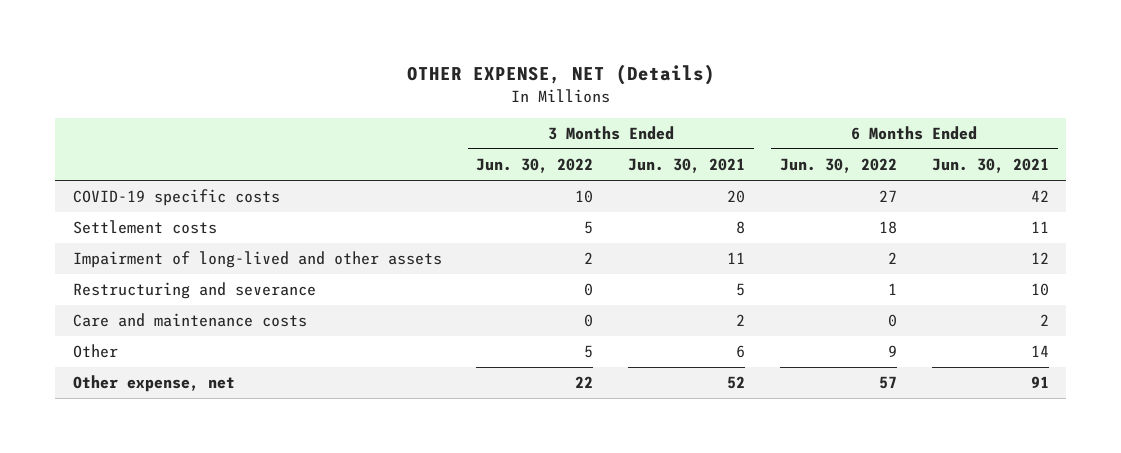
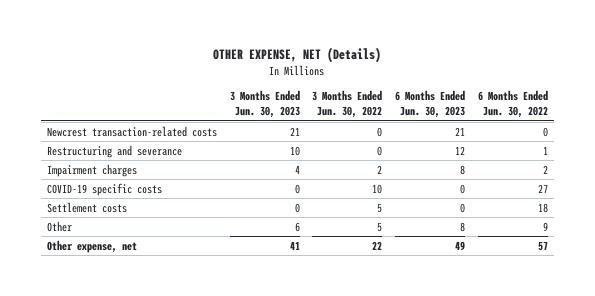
[628,158,746,174] Jun. 30, 2021 -> none
[931,158,1049,174] Jun. 30, 2021 -> none
none -> [229,90,300,119] 3 Months Ended Jun. 30, 2023
none -> [395,90,466,119] 6 Months Ended Jun. 30, 2023
none -> [47,125,218,137] Newcrest transaction-related costs
[72,282,316,300] Restructuring and severance -> [47,144,183,158] Restructuring and severance
none -> [47,163,138,177] Impairment charges
[72,251,442,269] Impairment of long-lived and other assets -> none
[72,313,307,328] Care and maintenance costs -> none

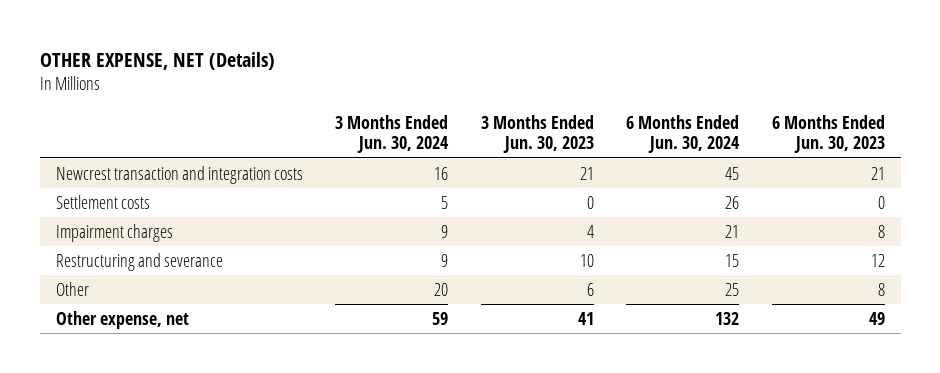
[312,90,383,119] 3 Months Ended Jun. 30, 2022 -> none
[477,90,548,119] 6 Months Ended Jun. 30, 2022 -> none
none -> [335,114,450,154] 3 Months Ended Jun. 30, 2024
none -> [626,114,741,154] 6 Months Ended Jun. 30, 2024
[47,182,163,196] COVID-19 specific costs -> none
[47,125,218,137] Newcrest transaction-related costs -> [55,165,303,184] Newcrest transaction and integration costs
[47,163,138,177] Impairment charges -> [55,223,173,242] Impairment charges
[47,144,183,158] Restructuring and severance -> [55,252,223,271] Restructuring and severance

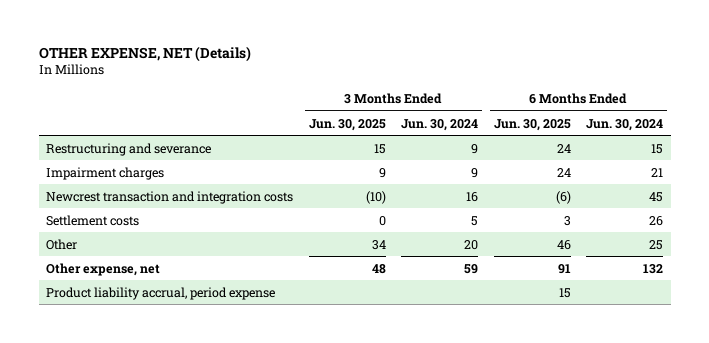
[480,114,594,154] 3 Months Ended Jun. 30, 2023 -> none
[771,114,885,154] 6 Months Ended Jun. 30, 2023 -> none
none -> [308,118,386,131] Jun. 30, 2025
none -> [493,118,571,131] Jun. 30, 2025
[55,252,223,271] Restructuring and severance -> [46,142,212,156] Restructuring and severance
[55,223,173,242] Impairment charges -> [46,166,165,180] Impairment charges
none -> [46,286,276,300] Product liability accrual, period expense

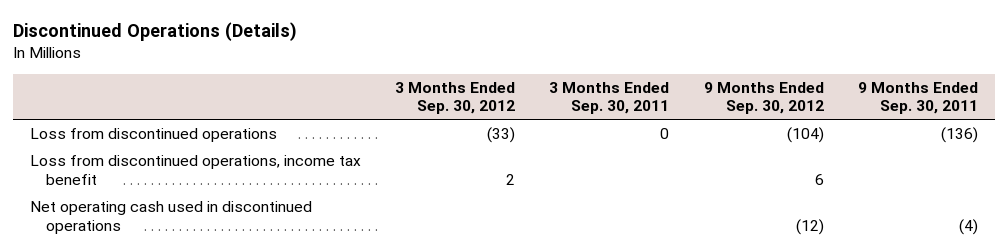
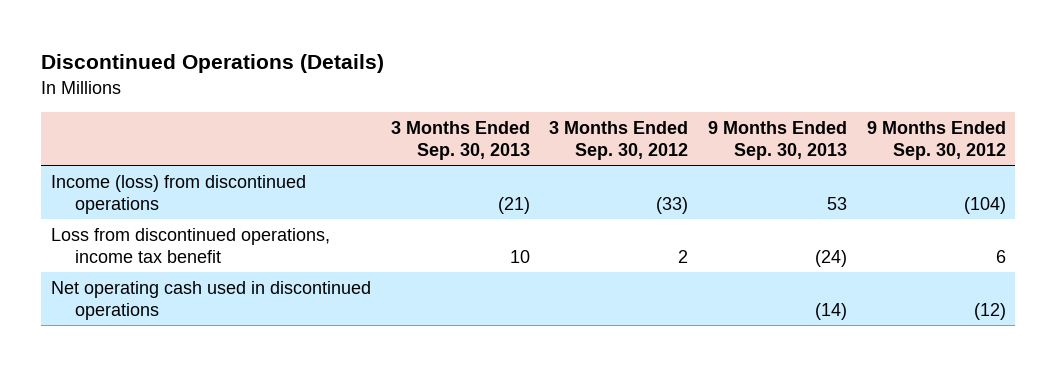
[549,81,670,115] 3 Months Ended Sep. 30, 2011 -> none
[857,81,978,115] 9 Months Ended Sep. 30, 2011 -> none
none -> [390,120,530,160] 3 Months Ended Sep. 30, 2013
none -> [707,120,847,160] 9 Months Ended Sep. 30, 2013
[30,127,278,142] Loss from discontinued operations -> [51,174,307,214] Income (loss) from discontinued operations

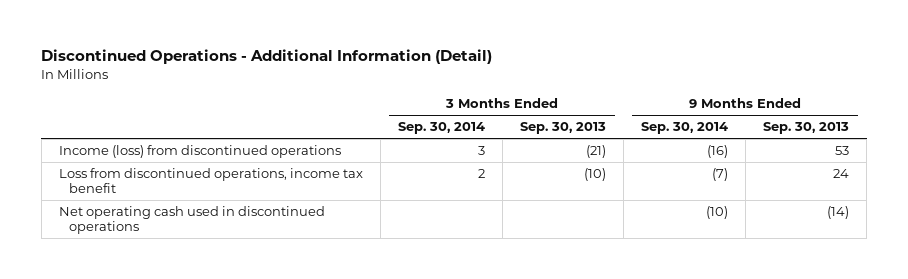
[41,54,385,74] Discontinued Operations (Details) -> [41,49,493,65] Discontinued Operations - Additional Information (Detail)
[549,120,689,160] 3 Months Ended Sep. 30, 2012 -> none
[866,120,1006,160] 9 Months Ended Sep. 30, 2012 -> none
none -> [397,122,485,135] Sep. 30, 2014
none -> [641,122,729,135] Sep. 30, 2014
[509,249,530,263] 10 -> [584,168,607,182] (10)
[814,249,847,267] (24) -> [833,169,850,179] 24

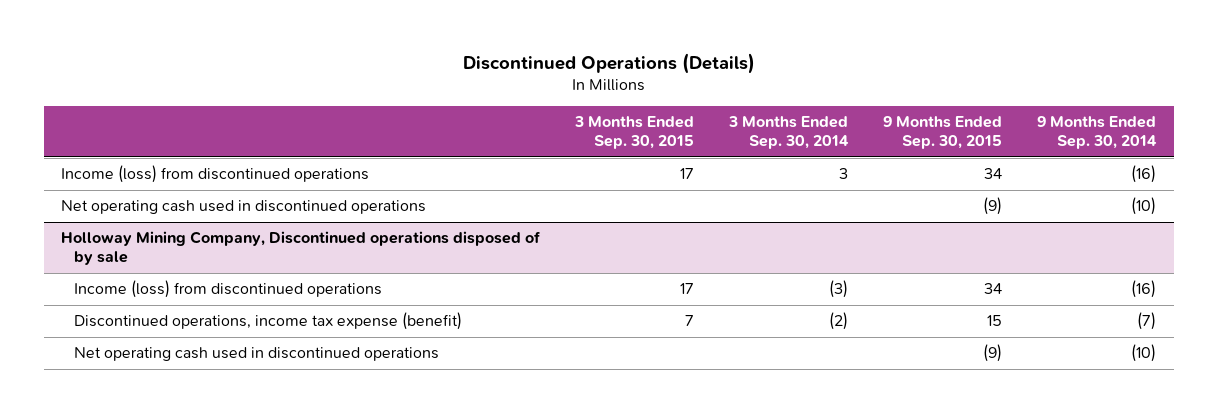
[41,49,493,65] Discontinued Operations - Additional Information (Detail) -> [462,52,755,74] Discontinued Operations (Details)
[520,122,607,135] Sep. 30, 2013 -> none
[763,122,850,135] Sep. 30, 2013 -> none
none -> [574,116,695,150] 3 Months Ended Sep. 30, 2015
none -> [883,116,1003,150] 9 Months Ended Sep. 30, 2015
[58,168,363,194] Loss from discontinued operations, income tax benefit -> none
none -> [61,231,542,266] Holloway Mining Company, Discontinued operations disposed of by sale
none -> [74,280,383,299] Income (loss) from discontinued operations
none -> [74,312,463,331] Discontinued operations, income tax expense (benefit)
none -> [74,347,440,362] Net operating cash used in discontinued operations

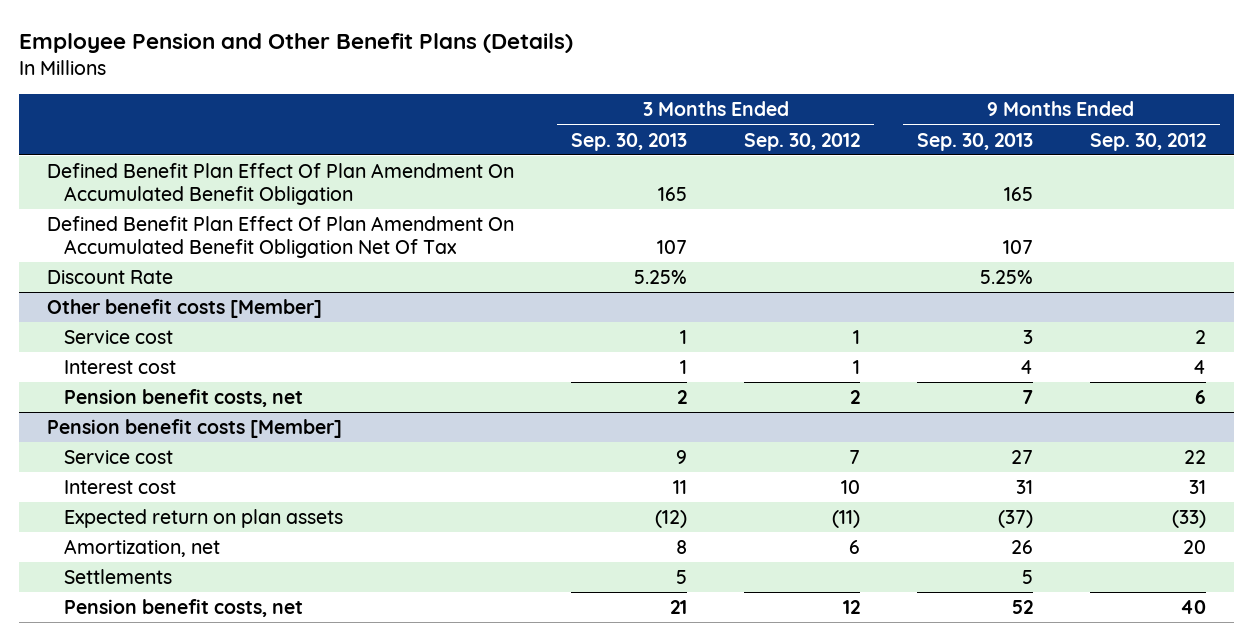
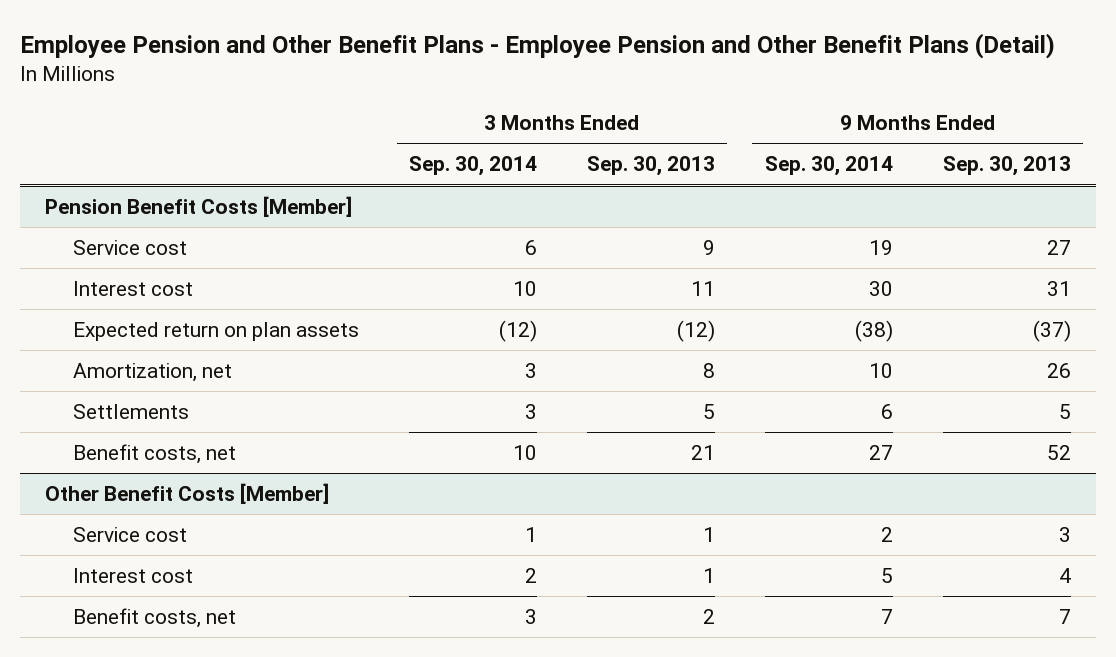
[18,32,573,53] Employee Pension and Other Benefit Plans (Details) -> [20,32,1056,59] Employee Pension and Other Benefit Plans - Employee Pension and Other Benefit Plans (Detail)
[743,132,860,151] Sep. 30, 2012 -> none
[1089,132,1206,151] Sep. 30, 2012 -> none
none -> [409,156,538,177] Sep. 30, 2014
none -> [764,156,893,177] Sep. 30, 2014
[47,163,515,206] Defined Benefit Plan Effect Of Plan Amendment On Accumulated Benefit Obligation -> none
[47,216,515,259] Defined Benefit Plan Effect Of Plan Amendment On Accumulated Benefit Obligation Net Of Tax -> none
[47,270,174,285] Discount Rate -> none
[47,299,323,319] Other benefit costs [Member] -> none
[63,330,173,345] Service cost -> none
[63,360,176,375] Interest cost -> none
[63,389,303,408] Pension benefit costs, net -> none
[47,419,343,439] Pension benefit costs [Member] -> [45,196,353,218] Pension Benefit Costs [Member]
[63,599,303,618] Pension benefit costs, net -> [73,444,237,465] Benefit costs, net
none -> [45,483,330,505] Other Benefit Costs [Member]
none -> [73,527,188,543] Service cost
none -> [73,568,194,584] Interest cost
none -> [73,608,237,629] Benefit costs, net

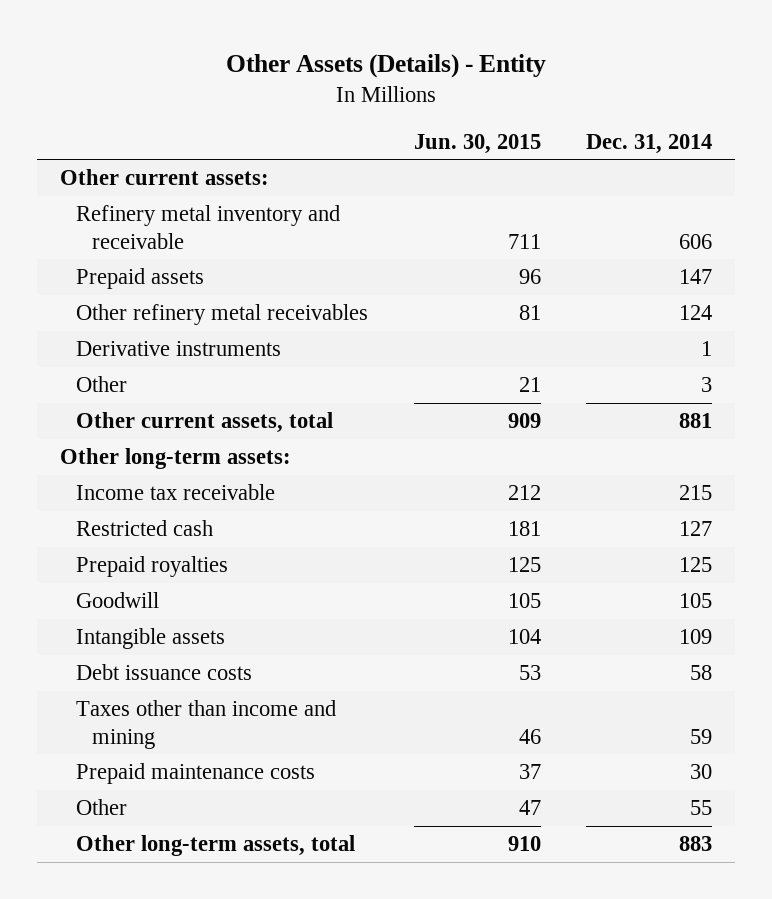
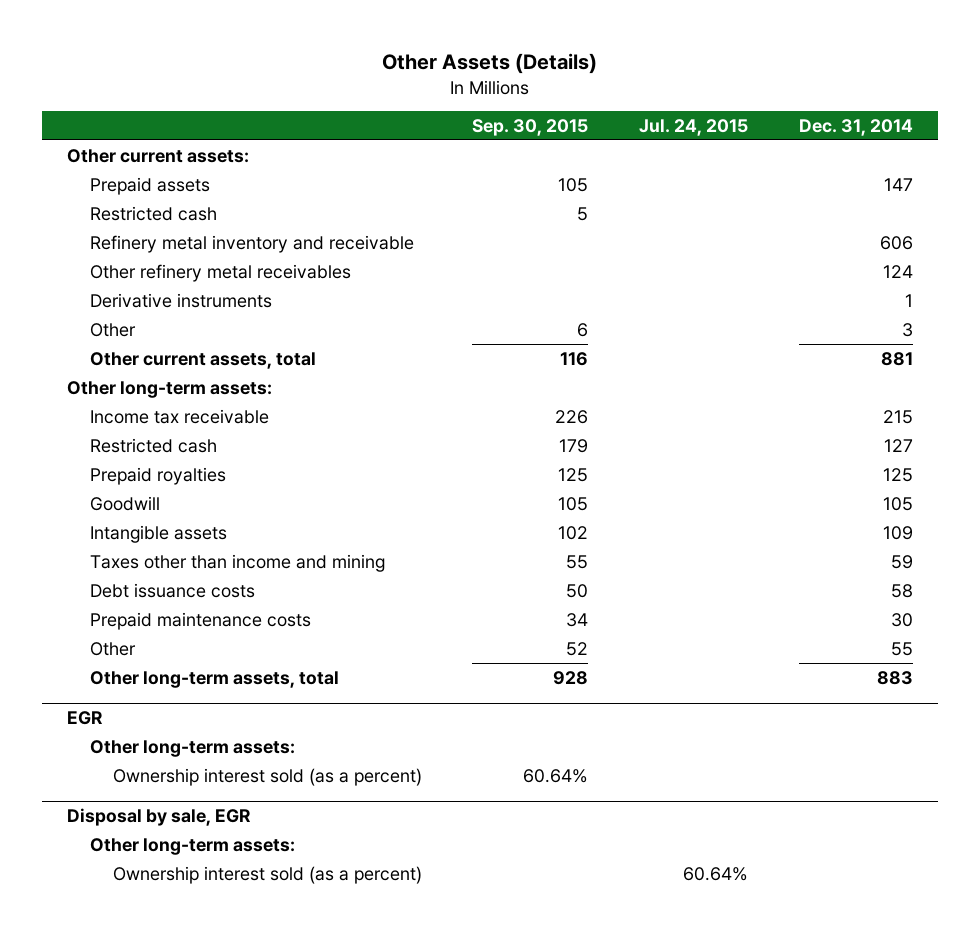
[225,53,546,78] Other Assets (Details) - Entity -> [381,53,597,75] Other Assets (Details)
[413,133,541,154] Jun. 30, 2015 -> none
none -> [472,118,589,136] Sep. 30, 2015
none -> [639,118,749,136] Jul. 24, 2015
none -> [89,205,217,221] Restricted cash
[76,204,341,249] Refinery metal inventory and receivable -> [89,234,414,253] Refinery metal inventory and receivable
[76,663,253,680] Debt issuance costs -> [89,582,255,598] Debt issuance costs
none -> [66,710,103,725] EGR
none -> [89,739,295,757] Other long-term assets:
none -> [112,767,422,786] Ownership interest sold (as a percent)
none -> [66,807,251,826] Disposal by sale, EGR
none -> [89,837,295,855] Other long-term assets:
none -> [112,865,422,884] Ownership interest sold (as a percent)

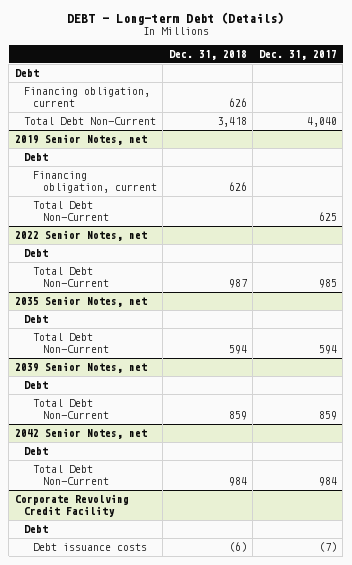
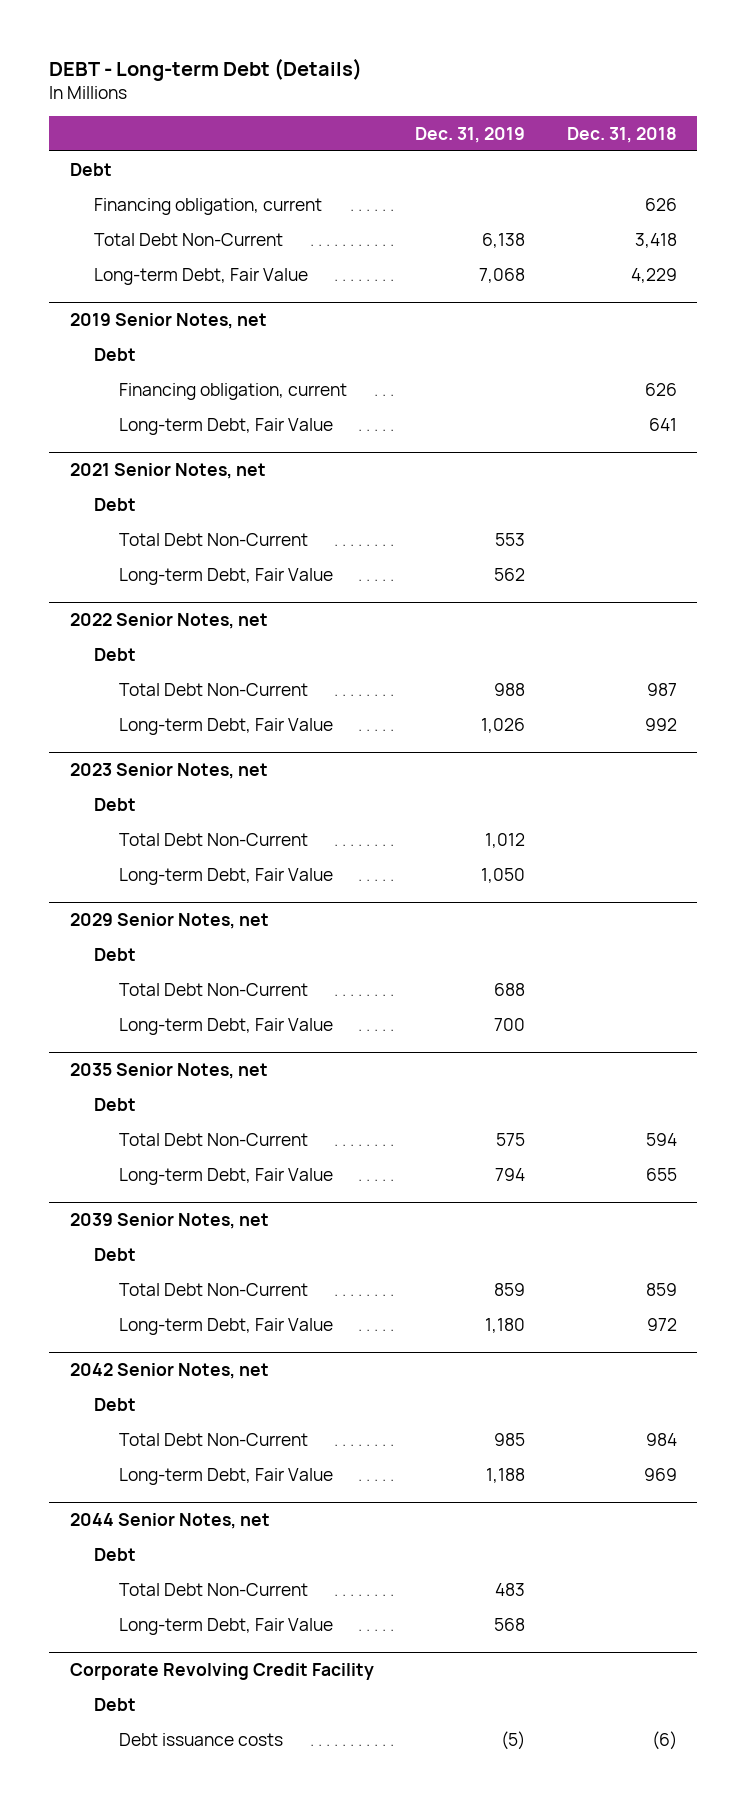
[258,49,337,60] Dec. 31, 2017 -> none
none -> [415,126,526,143] Dec. 31, 2019
none -> [94,267,309,285] Long-term Debt, Fair Value
none -> [119,417,334,435] Long-term Debt, Fair Value
none -> [69,463,266,480] 2021 Senior Notes, net
none -> [94,497,137,511] Debt
none -> [119,567,334,585] Long-term Debt, Fair Value
none -> [119,717,334,735] Long-term Debt, Fair Value
none -> [69,763,268,780] 2023 Senior Notes, net
none -> [94,797,137,811] Debt
none -> [119,832,309,846] Total Debt Non-Current
none -> [119,867,334,885] Long-term Debt, Fair Value
none -> [69,913,269,930] 2029 Senior Notes, net
none -> [94,947,137,961] Debt
none -> [119,982,309,996] Total Debt Non-Current
none -> [119,1017,334,1035] Long-term Debt, Fair Value
none -> [119,1167,334,1185] Long-term Debt, Fair Value
none -> [119,1317,334,1335] Long-term Debt, Fair Value
none -> [119,1467,334,1485] Long-term Debt, Fair Value
none -> [69,1513,270,1530] 2044 Senior Notes, net
none -> [94,1547,137,1561] Debt
none -> [119,1582,309,1596] Total Debt Non-Current
none -> [119,1617,334,1635] Long-term Debt, Fair Value

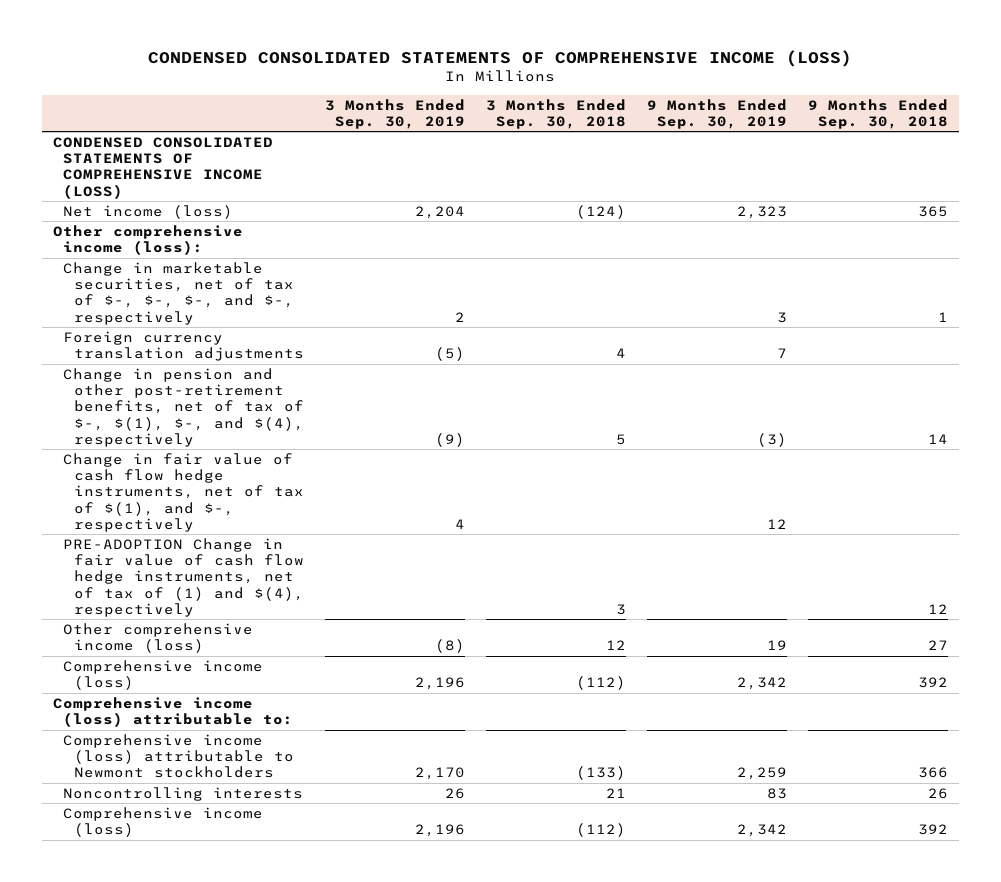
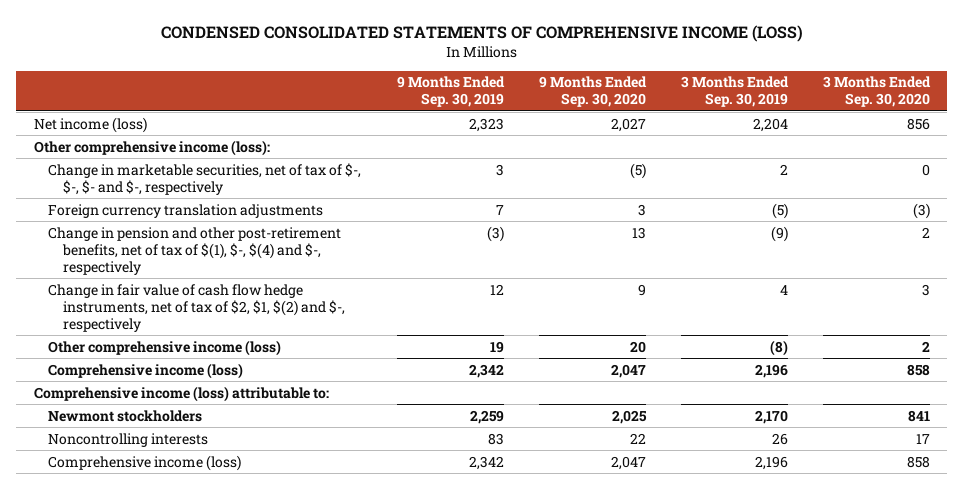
[485,98,626,129] 3 Months Ended Sep. 30, 2018 -> none
[808,98,949,129] 9 Months Ended Sep. 30, 2018 -> none
none -> [538,76,647,108] 9 Months Ended Sep. 30, 2020
none -> [822,76,931,108] 3 Months Ended Sep. 30, 2020
[52,136,273,199] CONDENSED CONSOLIDATED STATEMENTS OF COMPREHENSIVE INCOME (LOSS) -> none
[63,261,294,325] Change in marketable securities, net of tax of $-, $-, $-, and $-, respectively -> [48,162,362,195] Change in marketable securities, net of tax of $-, $-, $- and $-, respectively
[63,537,304,617] PRE-ADOPTION Change in fair value of cash flow hedge instruments, net of tax of (1) and $(4), respectively -> none
[63,367,304,447] Change in pension and other post-retirement benefits, net of tax of $-, $(1), $-, and $(4), respectively -> [48,226,342,275] Change in pension and other post-retirement benefits, net of tax of $(1), $-, $(4) and $-, respectively
[63,452,304,532] Change in fair value of cash flow hedge instruments, net of tax of $(1), and $-, respectively -> [48,283,345,332] Change in fair value of cash flow hedge instruments, net of tax of $2, $1, $(2) and $-, respectively
[63,733,294,779] Comprehensive income (loss) attributable to Newmont stockholders -> [48,409,203,422] Newmont stockholders

